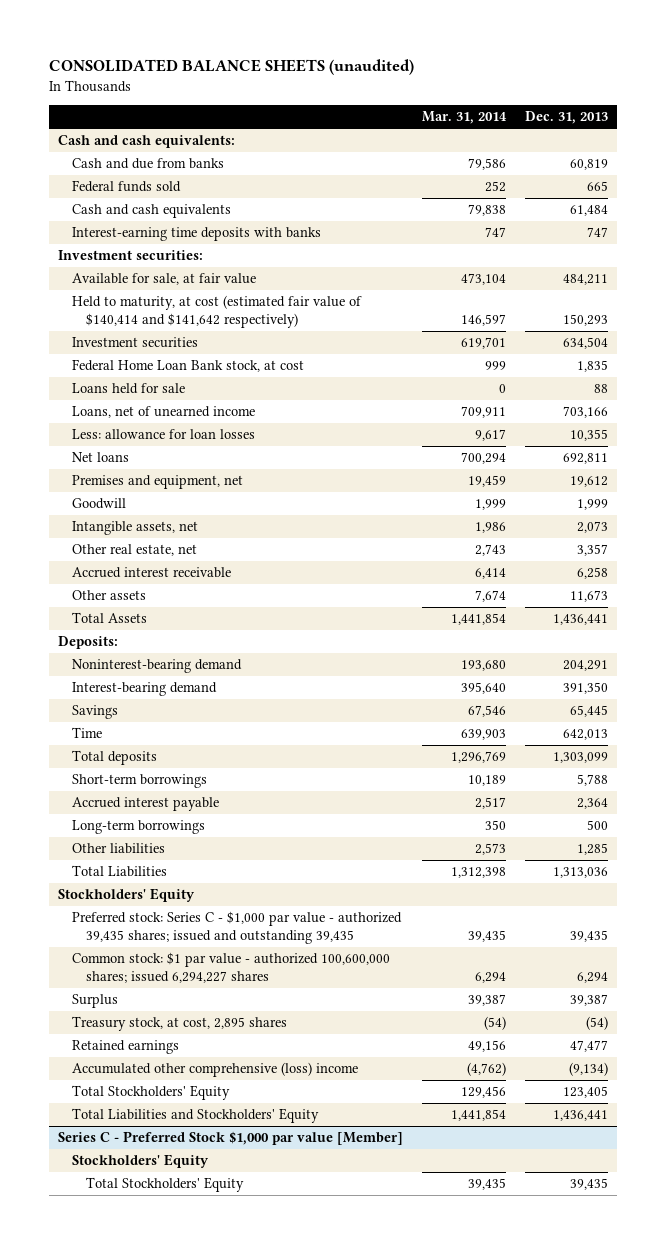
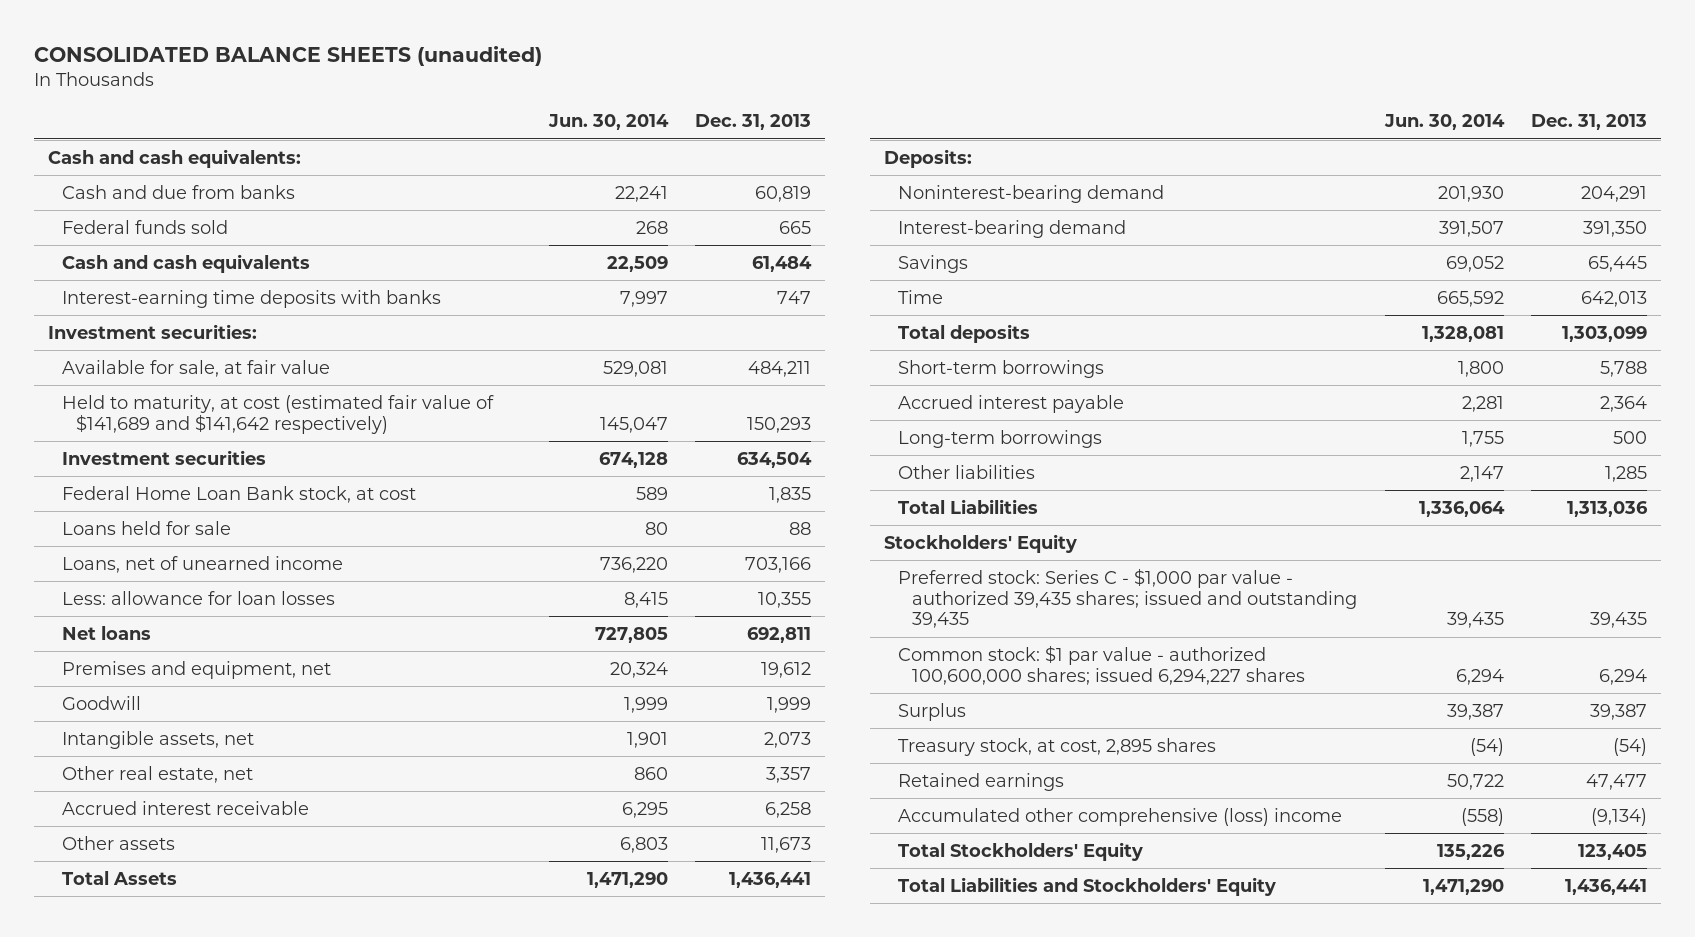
[422,111,508,125] Mar. 31, 2014 -> none
none -> [547,114,669,131] Jun. 30, 2014
[72,295,363,328] Held to maturity, at cost (estimated fair value of $140,414 and $141,642 respectively) -> [61,394,494,434] Held to maturity, at cost (estimated fair value of $141,689 and $141,642 respectively)
[58,1131,404,1146] Series C - Preferred Stock $1,000 par value [Member] -> none
[72,1154,210,1169] Stockholders' Equity -> none
[85,1177,244,1193] Total Stockholders' Equity -> none

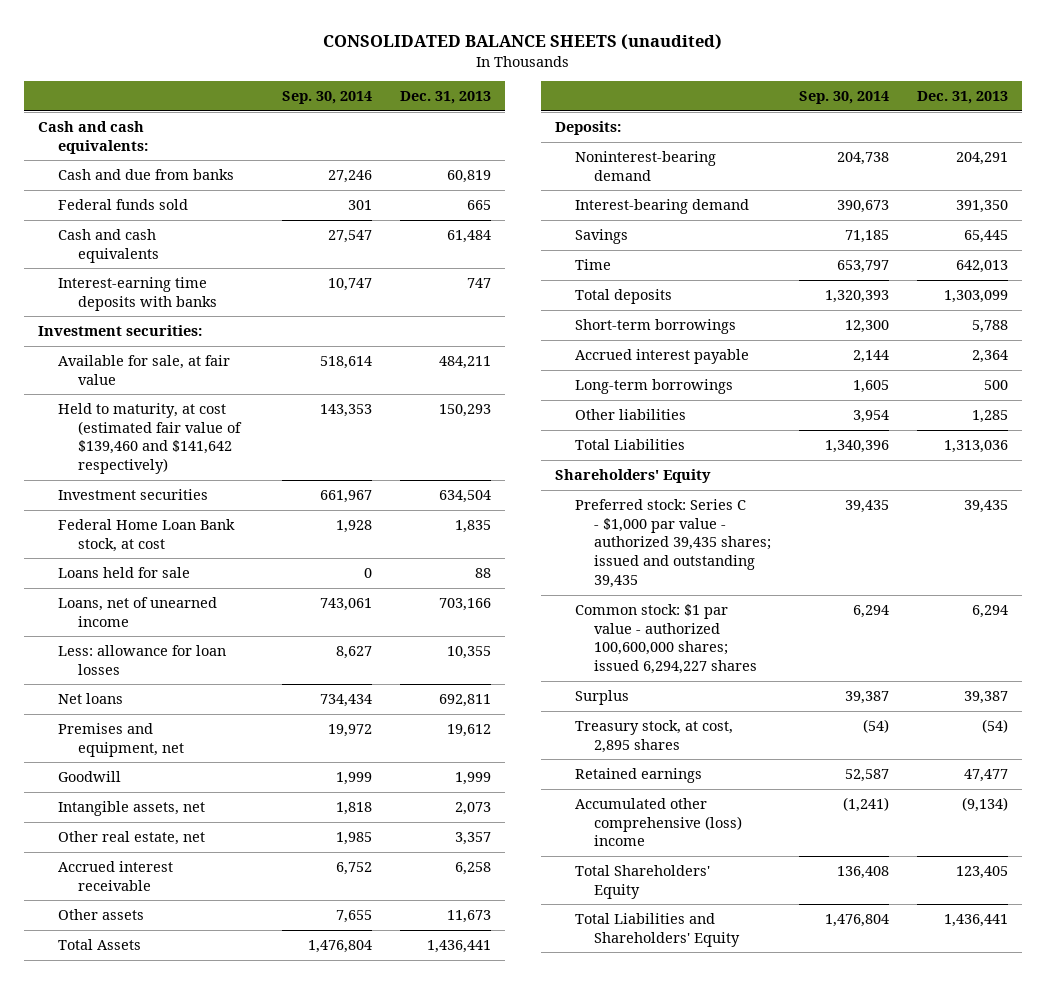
[547,114,669,131] Jun. 30, 2014 -> none
none -> [282,91,373,105] Sep. 30, 2014
[61,394,494,434] Held to maturity, at cost (estimated fair value of $141,689 and $141,642 respectively) -> [57,403,242,475] Held to maturity, at cost (estimated fair value of $139,460 and $141,642 respectively)
[883,533,1077,553] Stockholders' Equity -> [555,469,712,484] Shareholders' Equity
[897,841,1143,861] Total Stockholders' Equity -> [574,865,710,899] Total Shareholders' Equity
[897,876,1276,896] Total Liabilities and Stockholders' Equity -> [574,913,741,947] Total Liabilities and Shareholders' Equity

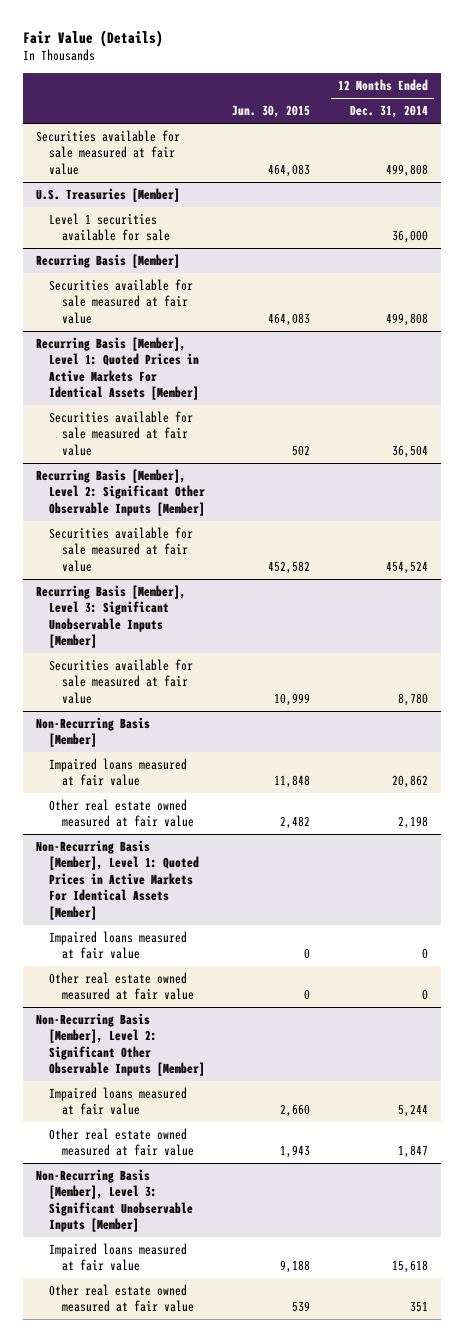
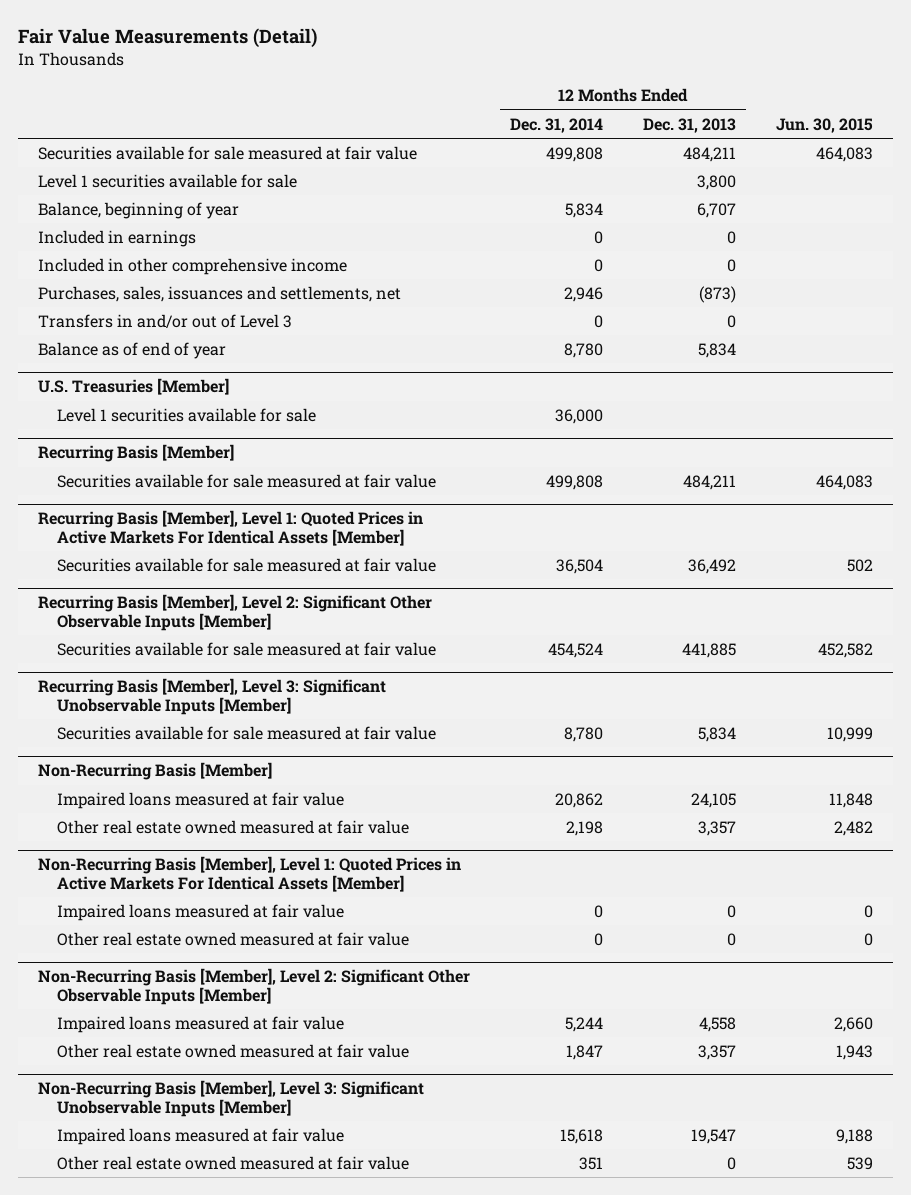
[22,29,163,47] Fair Value (Details) -> [18,28,318,49] Fair Value Measurements (Detail)
none -> [642,117,736,133] Dec. 31, 2013
none -> [38,174,298,189] Level 1 securities available for sale
none -> [38,202,240,220] Balance, beginning of year
none -> [38,230,197,248] Included in earnings
none -> [38,258,348,276] Included in other comprehensive income
none -> [38,286,402,303] Purchases, sales, issuances and settlements, net
none -> [38,314,293,329] Transfers in and/or out of Level 3
none -> [38,342,227,360] Balance as of end of year

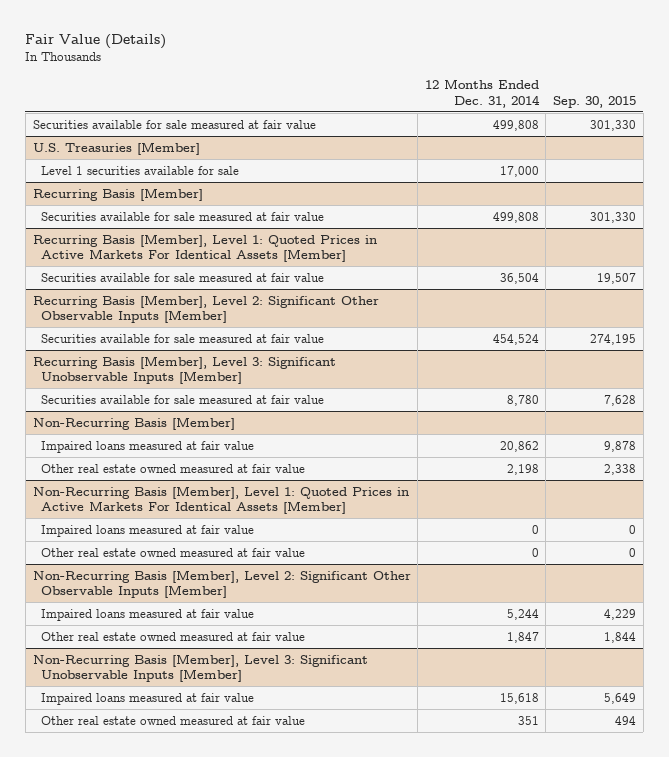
[18,28,318,49] Fair Value Measurements (Detail) -> [25,34,167,50] Fair Value (Details)
[642,117,736,133] Dec. 31, 2013 -> none
[775,117,873,133] Jun. 30, 2015 -> none
none -> [553,95,637,108] Sep. 30, 2015
[38,174,298,189] Level 1 securities available for sale -> none
[38,202,240,220] Balance, beginning of year -> none
[38,230,197,248] Included in earnings -> none
[38,258,348,276] Included in other comprehensive income -> none
[38,286,402,303] Purchases, sales, issuances and settlements, net -> none
[38,314,293,329] Transfers in and/or out of Level 3 -> none
[38,342,227,360] Balance as of end of year -> none
[554,409,603,425] 36,000 -> [499,165,539,177] 17,000

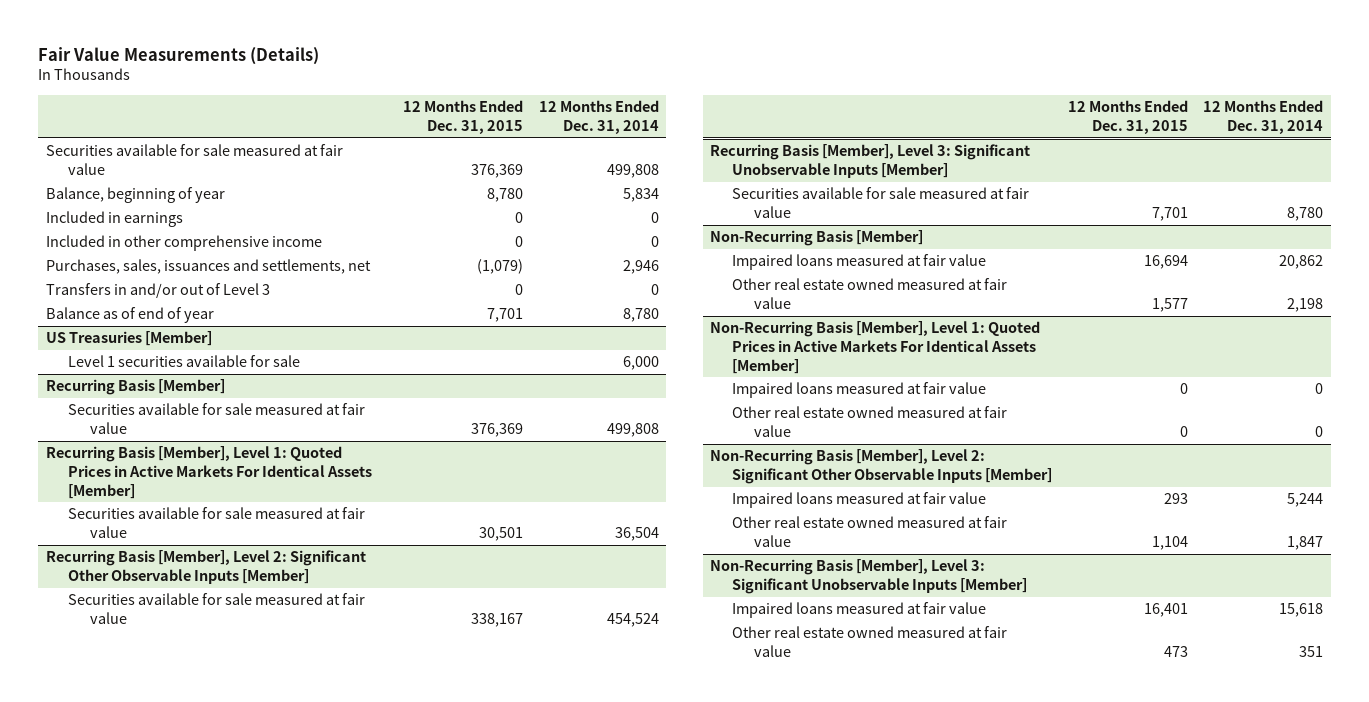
[25,34,167,50] Fair Value (Details) -> [38,46,320,65] Fair Value Measurements (Details)
[553,95,637,108] Sep. 30, 2015 -> none
none -> [403,100,524,135] 12 Months Ended Dec. 31, 2015
none -> [45,187,225,204] Balance, beginning of year
none -> [45,211,183,228] Included in earnings
none -> [45,235,322,252] Included in other comprehensive income
none -> [45,259,371,275] Purchases, sales, issuances and settlements, net
none -> [45,283,270,299] Transfers in and/or out of Level 3
none -> [45,307,214,324] Balance as of end of year
[32,141,200,155] U.S. Treasuries [Member] -> [45,331,212,347] US Treasuries [Member]
[499,165,539,177] 17,000 -> [622,356,659,371] 6,000

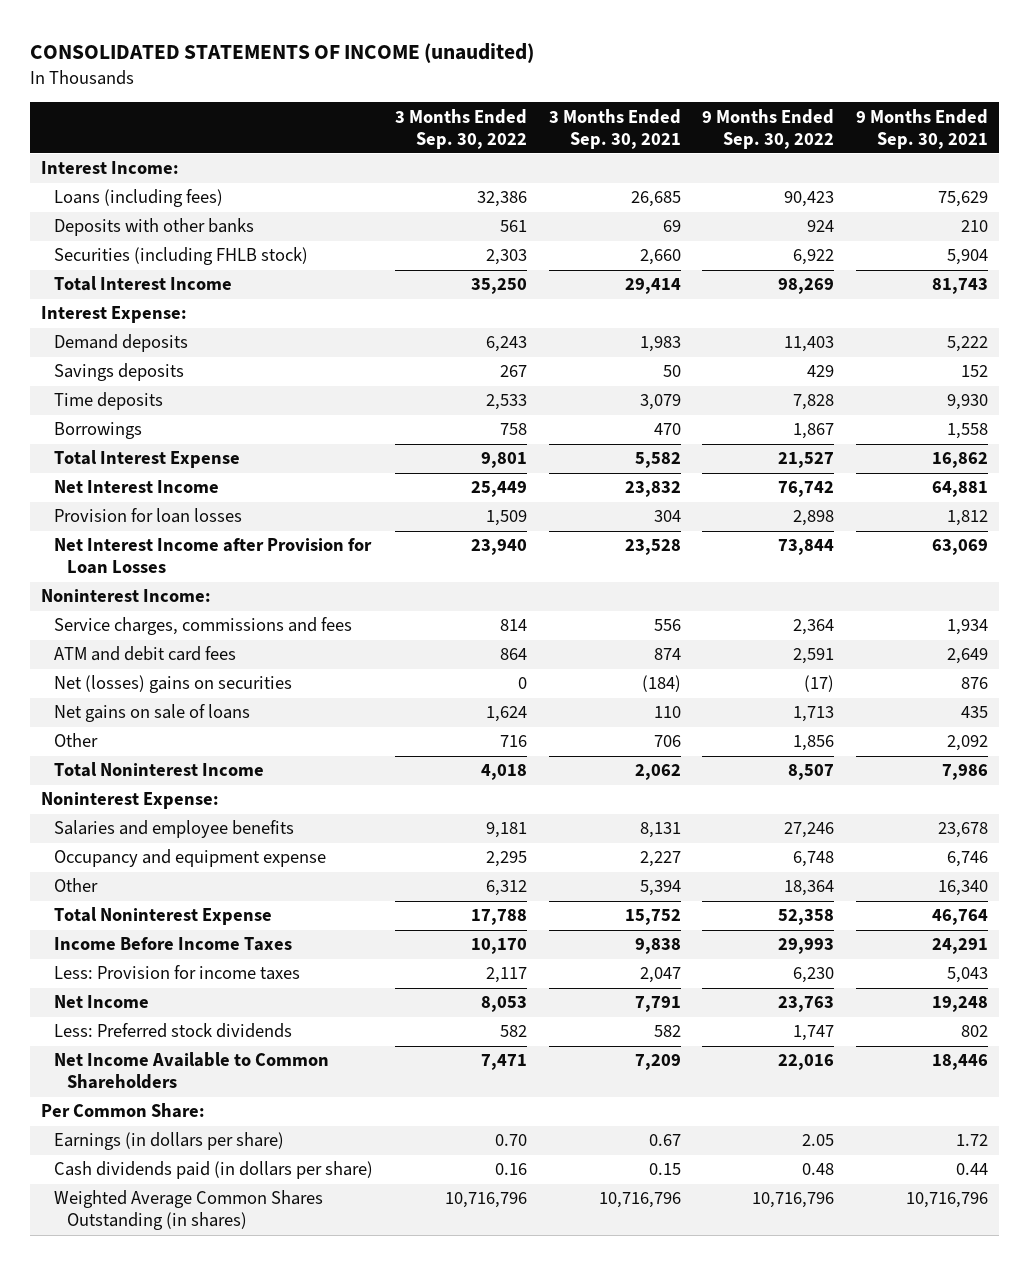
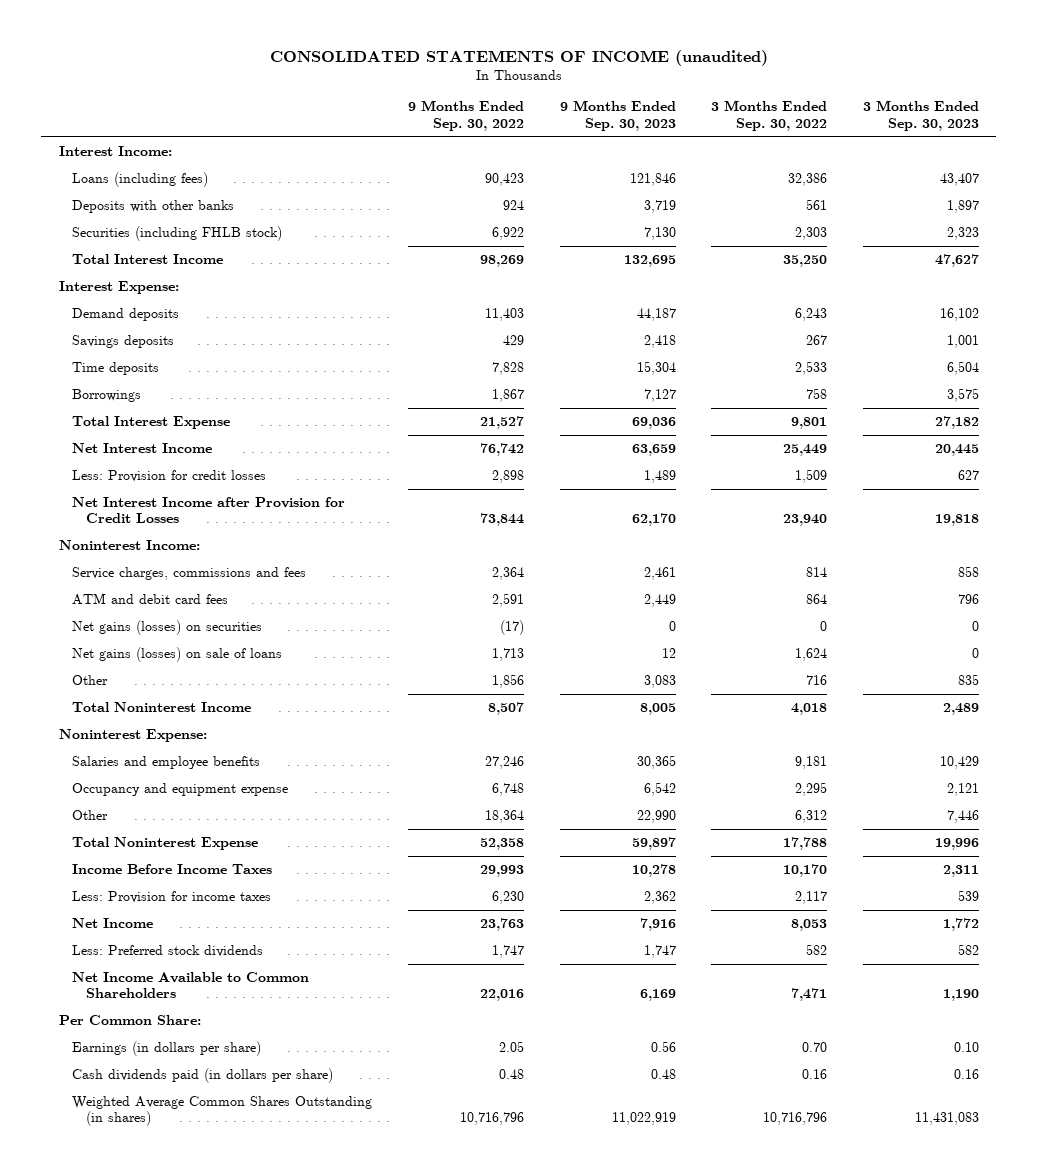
[548,108,681,149] 3 Months Ended Sep. 30, 2021 -> none
[856,108,989,149] 9 Months Ended Sep. 30, 2021 -> none
none -> [559,100,676,131] 9 Months Ended Sep. 30, 2023
none -> [862,100,979,131] 3 Months Ended Sep. 30, 2023
[53,508,242,524] Provision for loan losses -> [72,470,267,483] Less: Provision for credit losses
[53,538,372,575] Net Interest Income after Provision for Loan Losses -> [72,497,346,524] Net Interest Income after Provision for Credit Losses
[53,675,292,694] Net (losses) gains on securities -> [72,620,263,636] Net gains (losses) on securities
[53,704,250,723] Net gains on sale of loans -> [72,647,283,663] Net gains (losses) on sale of loans

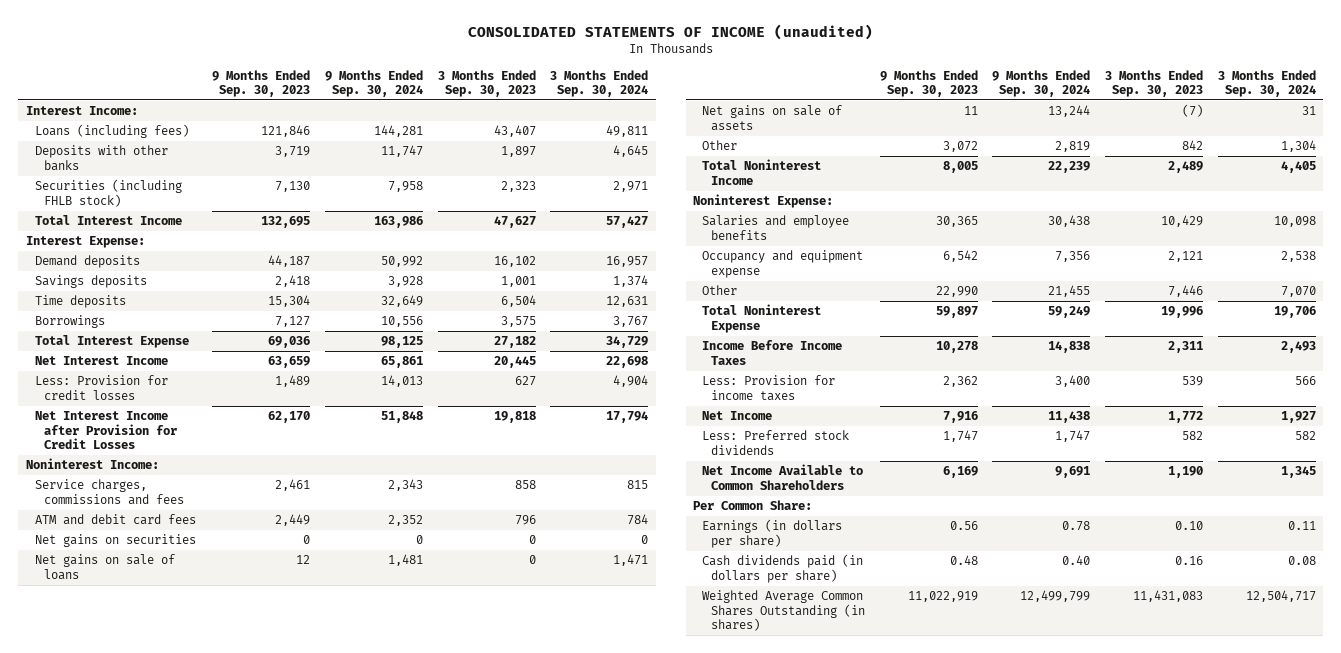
[407,100,524,131] 9 Months Ended Sep. 30, 2022 -> none
[711,100,828,131] 3 Months Ended Sep. 30, 2022 -> none
none -> [325,69,424,97] 9 Months Ended Sep. 30, 2024
none -> [550,69,649,97] 3 Months Ended Sep. 30, 2024
[72,620,263,636] Net gains (losses) on securities -> [34,534,196,548] Net gains on securities
[72,647,283,663] Net gains (losses) on sale of loans -> [34,554,175,580] Net gains on sale of loans
none -> [702,105,843,131] Net gains on sale of assets
[643,675,676,689] 3,083 -> [942,141,978,153] 3,072
[957,674,979,686] 835 -> [1182,140,1204,151] 842

